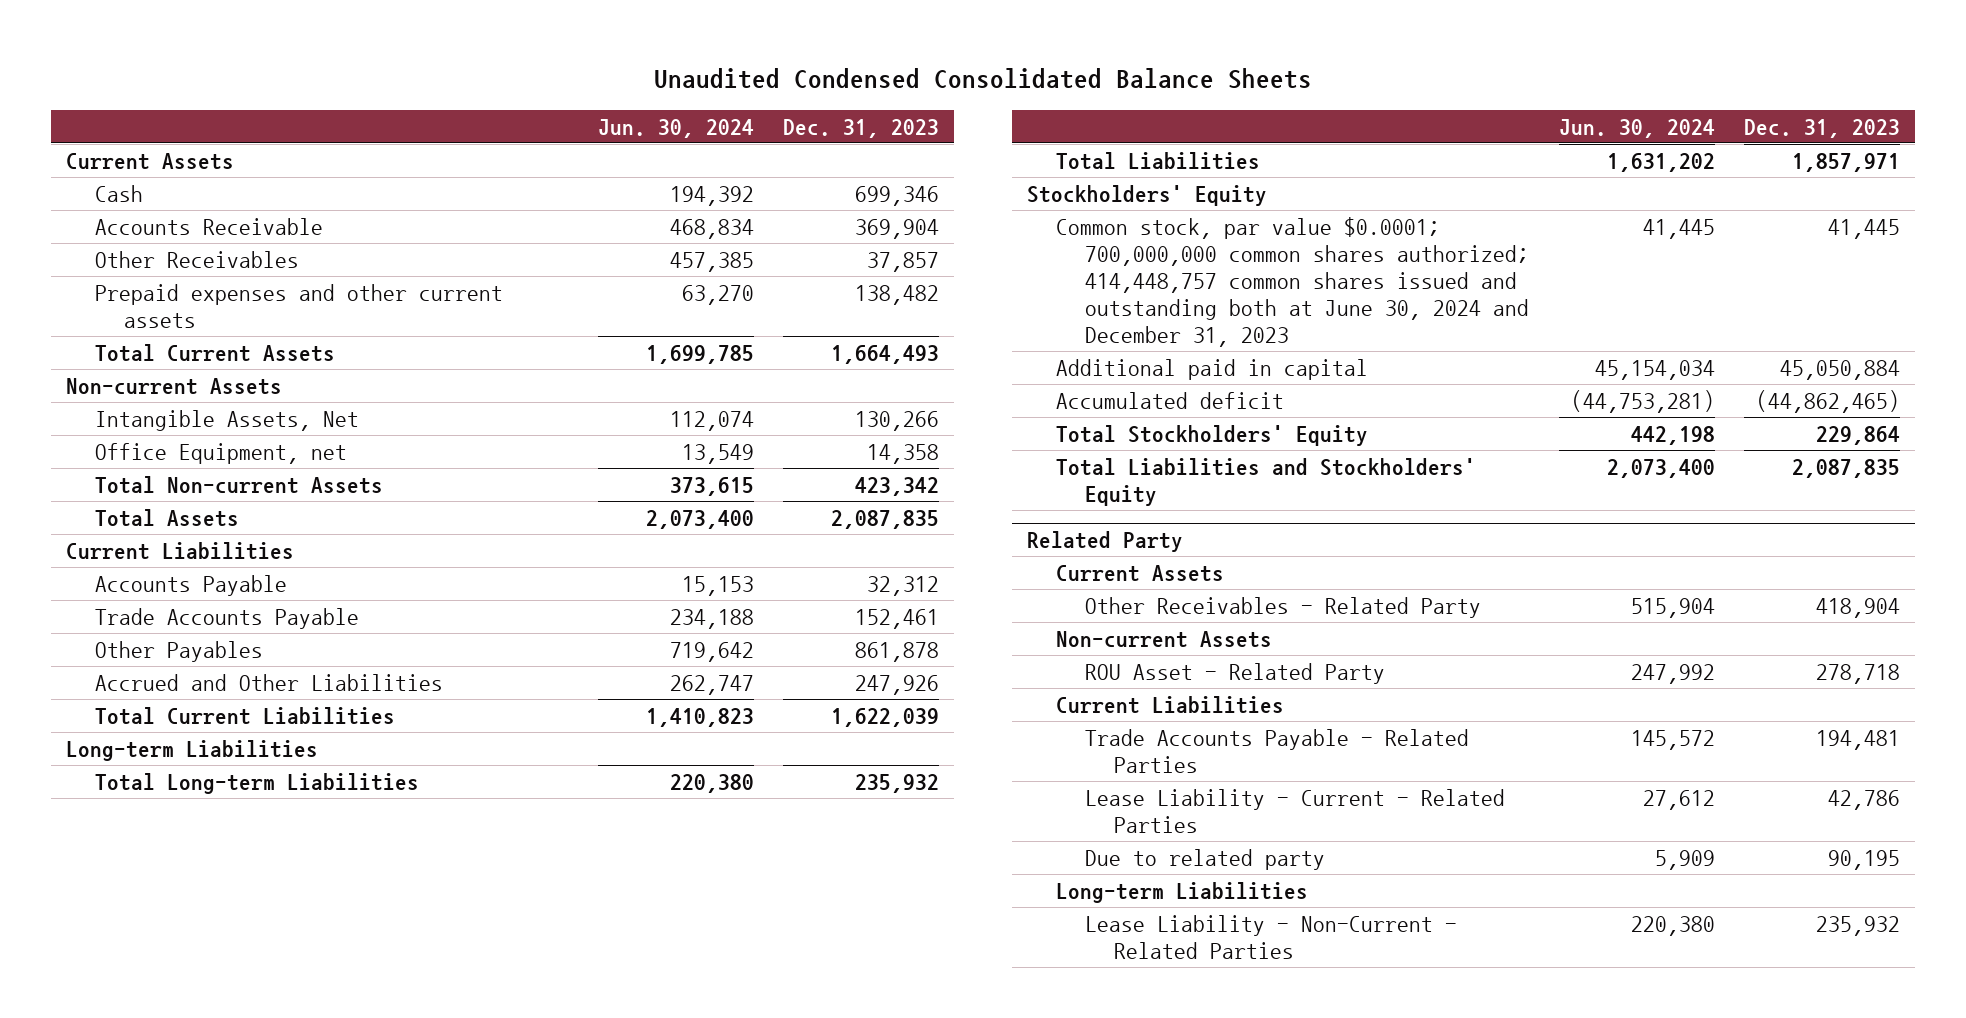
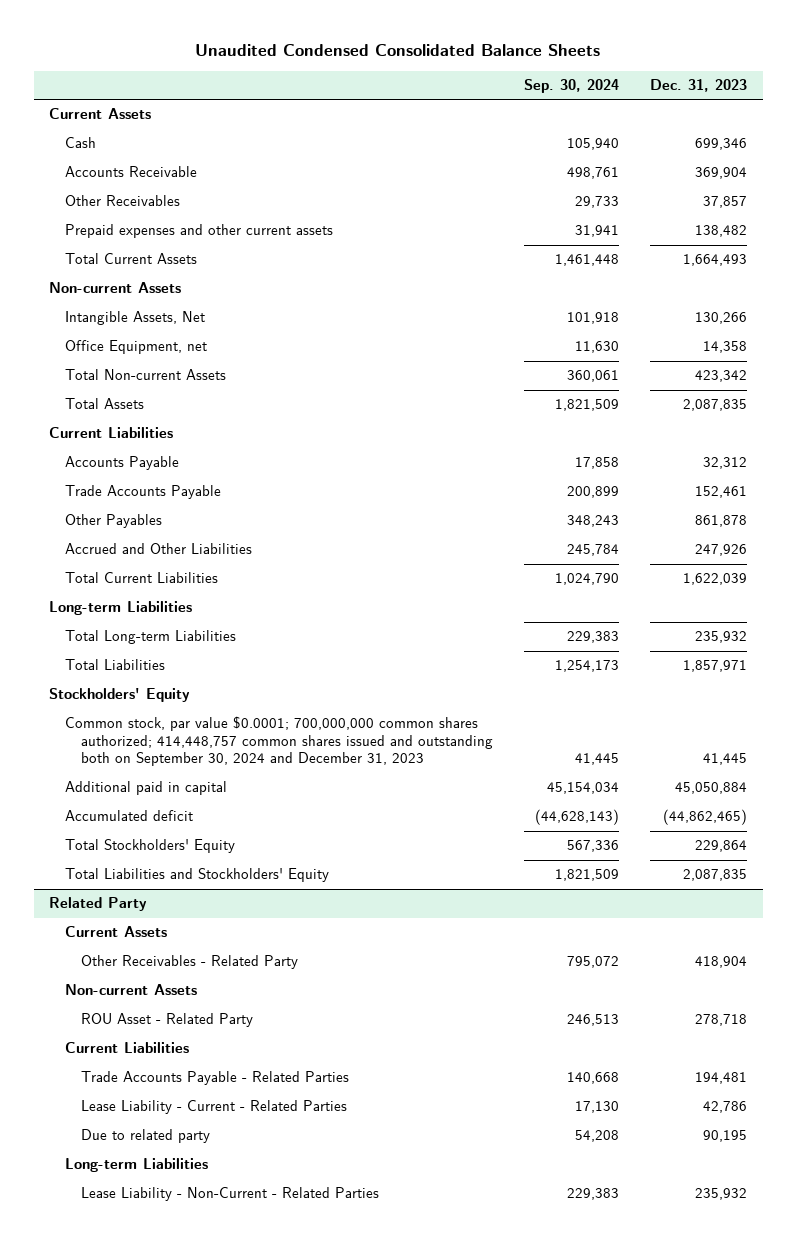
[597,118,754,138] Jun. 30, 2024 -> none
none -> [524,78,620,93] Sep. 30, 2024
[1055,216,1529,347] Common stock, par value $0.0001; 700,000,000 common shares authorized; 414,448,757 common shares issued and outstanding both at June 30, 2024 and December 31, 2023 -> [65,716,493,767] Common stock, par value $0.0001; 700,000,000 common shares authorized; 414,448,757 common shares issued and outstanding both on September 30, 2024 and December 31, 2023

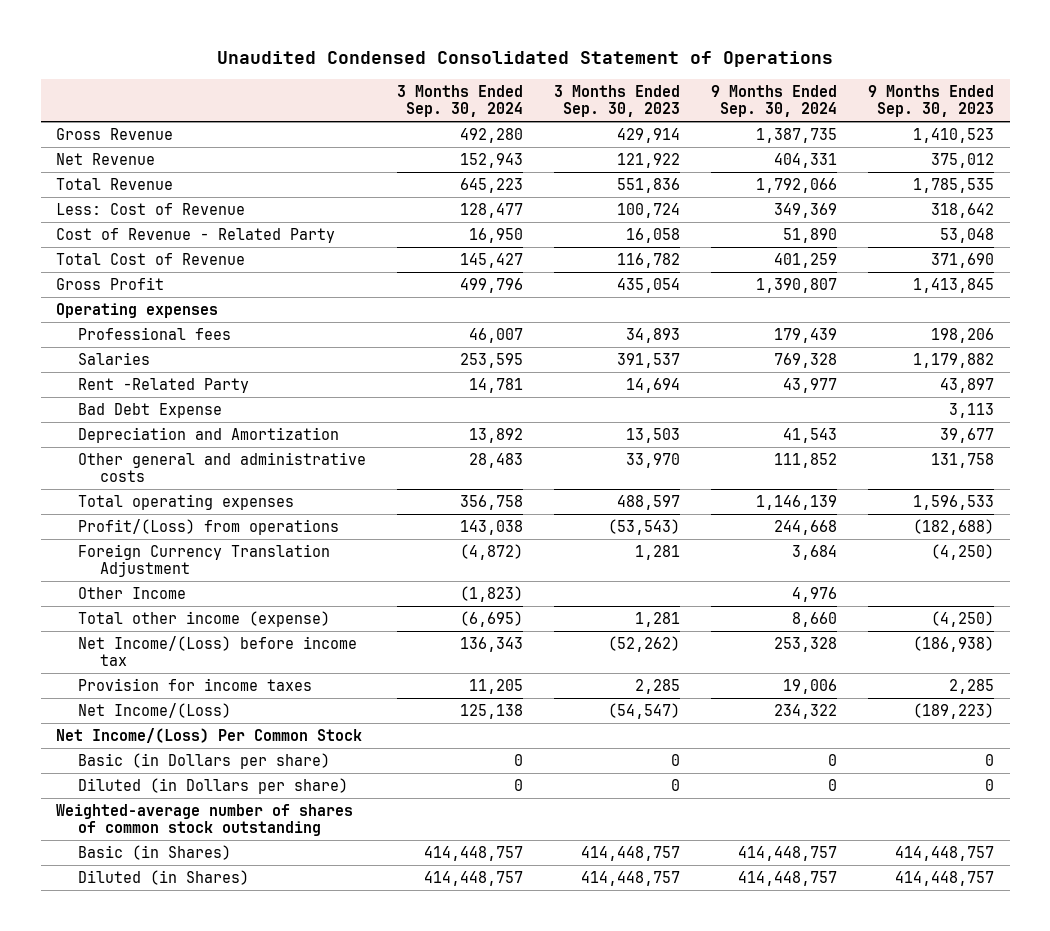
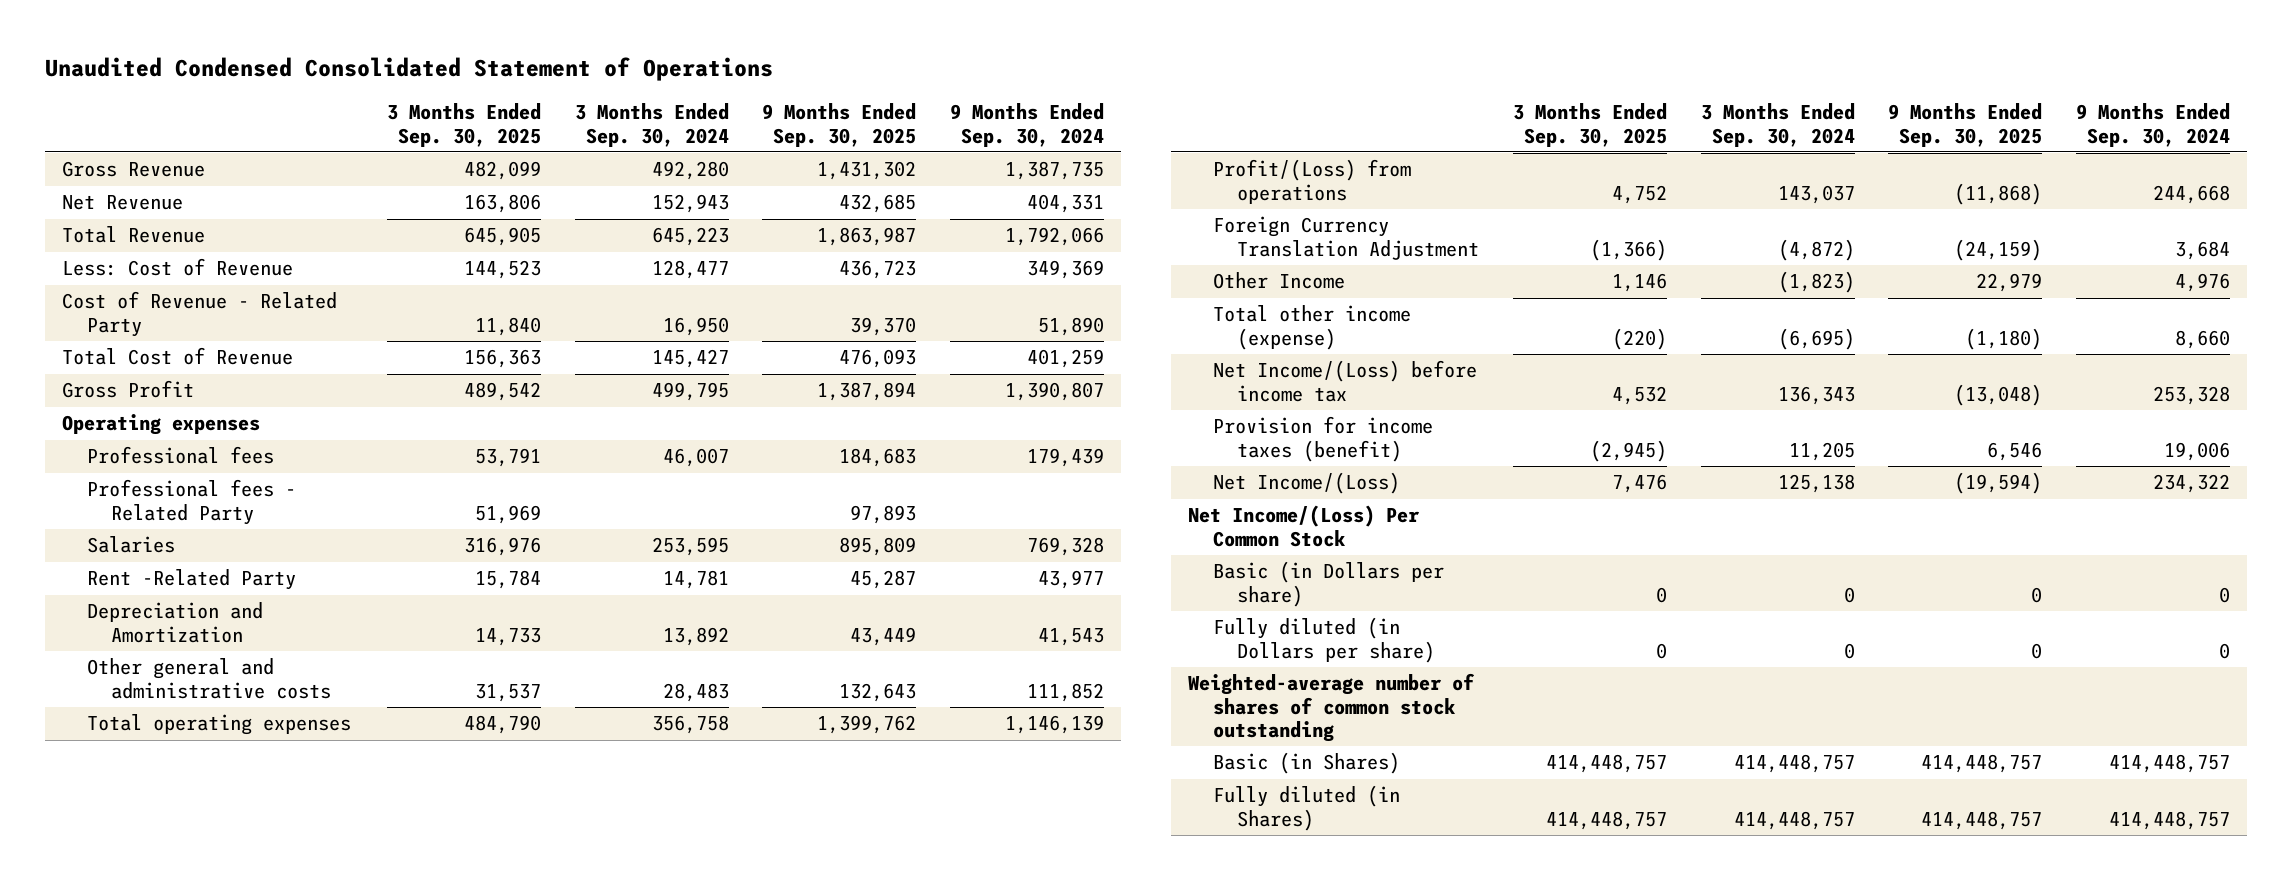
[554,84,681,118] 3 Months Ended Sep. 30, 2023 -> none
[868,84,995,118] 9 Months Ended Sep. 30, 2023 -> none
none -> [387,103,542,147] 3 Months Ended Sep. 30, 2025
none -> [762,103,917,147] 9 Months Ended Sep. 30, 2025
[460,277,524,293] 499,796 -> [651,382,729,402] 499,795
none -> [86,479,296,525] Professional fees - Related Party
[78,402,223,418] Bad Debt Expense -> none
[460,519,524,535] 143,038 -> [1777,184,1855,204] 143,037
[78,677,313,691] Provision for income taxes -> [1212,416,1433,462] Provision for income taxes (benefit)
[78,777,349,794] Diluted (in Dollars per share) -> [1212,617,1436,663] Fully diluted (in Dollars per share)
[78,869,250,885] Diluted (in Shares) -> [1212,785,1400,831] Fully diluted (in Shares)

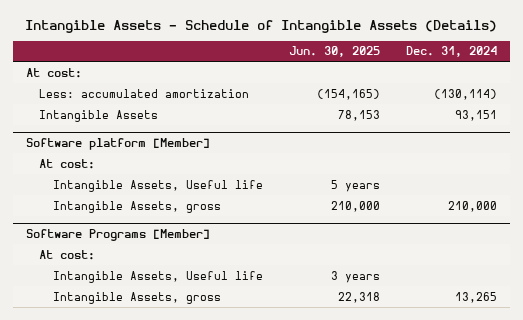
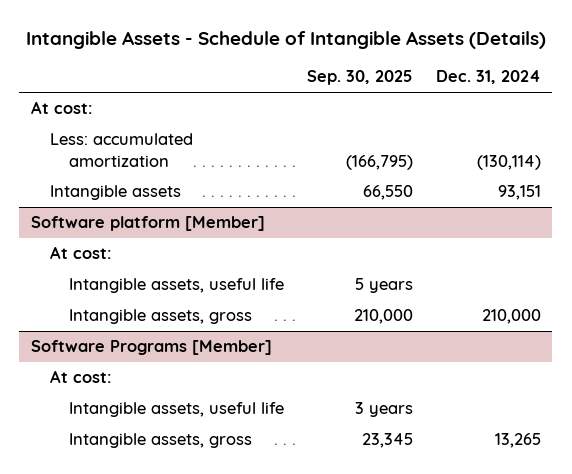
[289,46,381,58] Jun. 30, 2025 -> none
none -> [307,70,414,86] Sep. 30, 2025
[39,109,159,122] Intangible Assets -> [49,185,181,201] Intangible assets
[53,179,264,192] Intangible Assets, Useful life -> [69,278,285,294] Intangible assets, useful life
[53,200,222,213] Intangible Assets, gross -> [69,309,253,325] Intangible assets, gross
[53,270,264,283] Intangible Assets, Useful life -> [69,402,285,418] Intangible assets, useful life
[53,291,222,304] Intangible Assets, gross -> [69,433,253,449] Intangible assets, gross

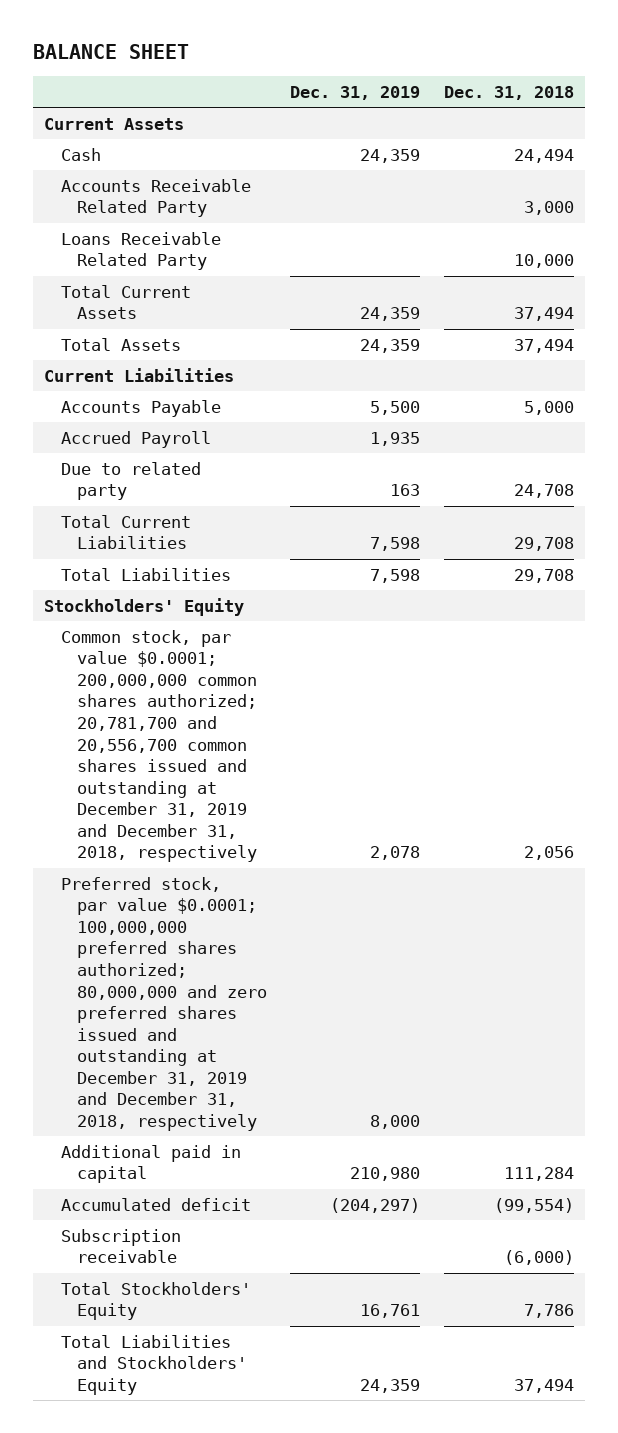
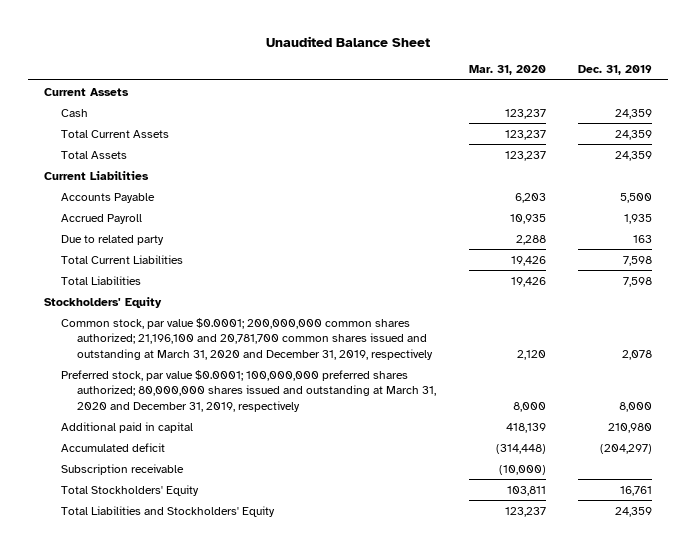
[32,44,189,60] BALANCE SHEET -> [266,35,431,47] Unaudited Balance Sheet
[443,85,574,100] Dec. 31, 2018 -> none
none -> [468,65,546,76] Mar. 31, 2020
[60,178,251,218] Accounts Receivable Related Party -> none
[60,231,221,271] Loans Receivable Related Party -> none
[60,629,257,863] Common stock, par value $0.0001; 200,000,000 common shares authorized; 20,781,700 and 20,556,700 common shares issued and outstanding at December 31, 2019 and December 31, 2018, respectively -> [60,317,434,360] Common stock, par value $0.0001; 200,000,000 common shares authorized; 21,196,100 and 20,781,700 common shares issued and outstanding at March 31, 2020 and December 31, 2019, respectively
[60,876,267,1131] Preferred stock, par value $0.0001; 100,000,000 preferred shares authorized; 80,000,000 and zero preferred shares issued and outstanding at December 31, 2019 and December 31, 2018, respectively -> [60,369,437,412] Preferred stock, par value $0.0001; 100,000,000 preferred shares authorized; 80,000,000 shares issued and outstanding at March 31, 2020 and December 31, 2019, respectively

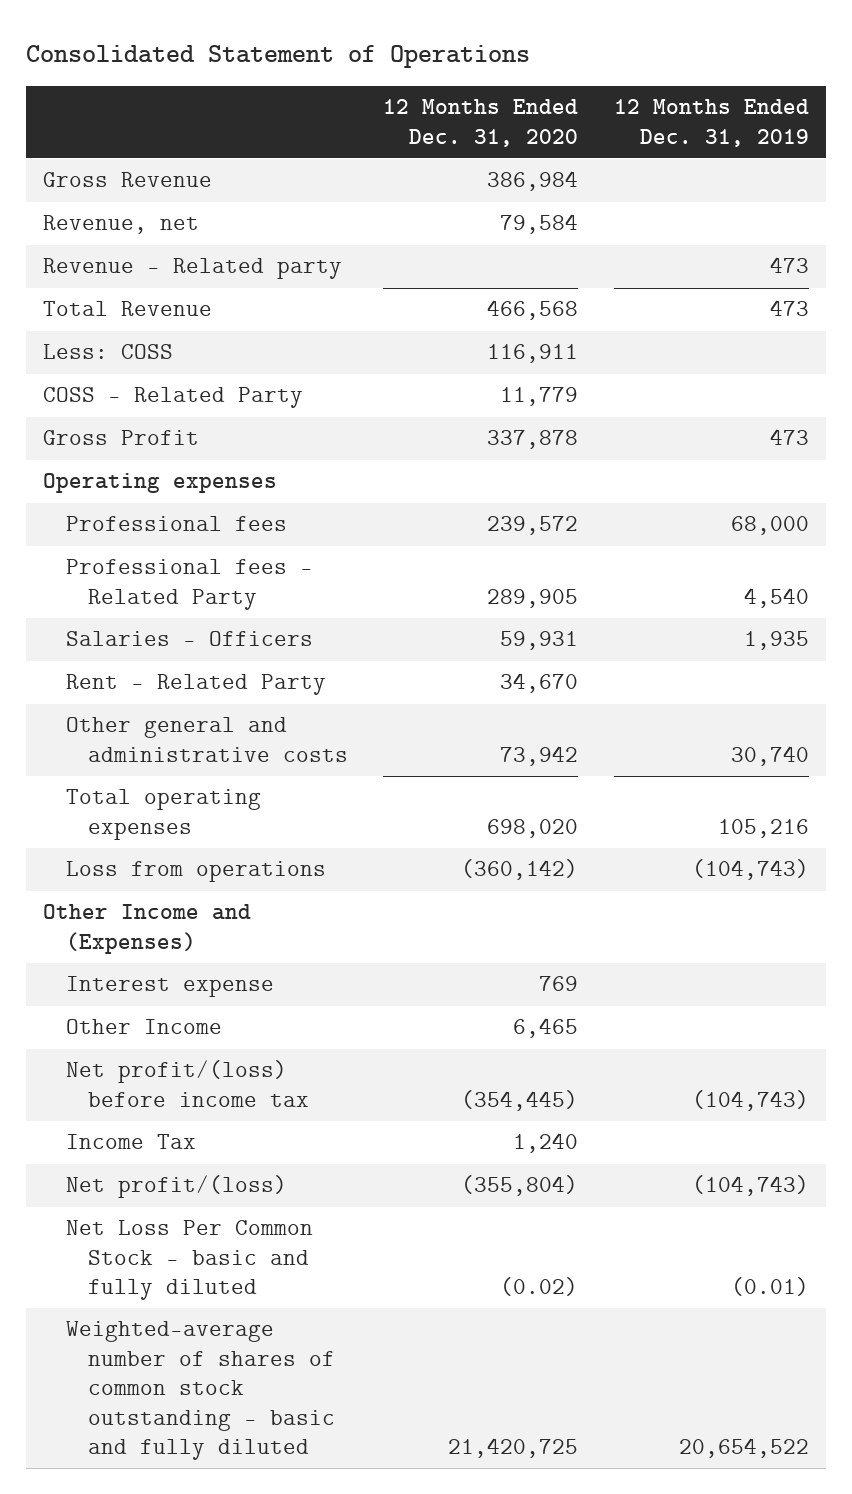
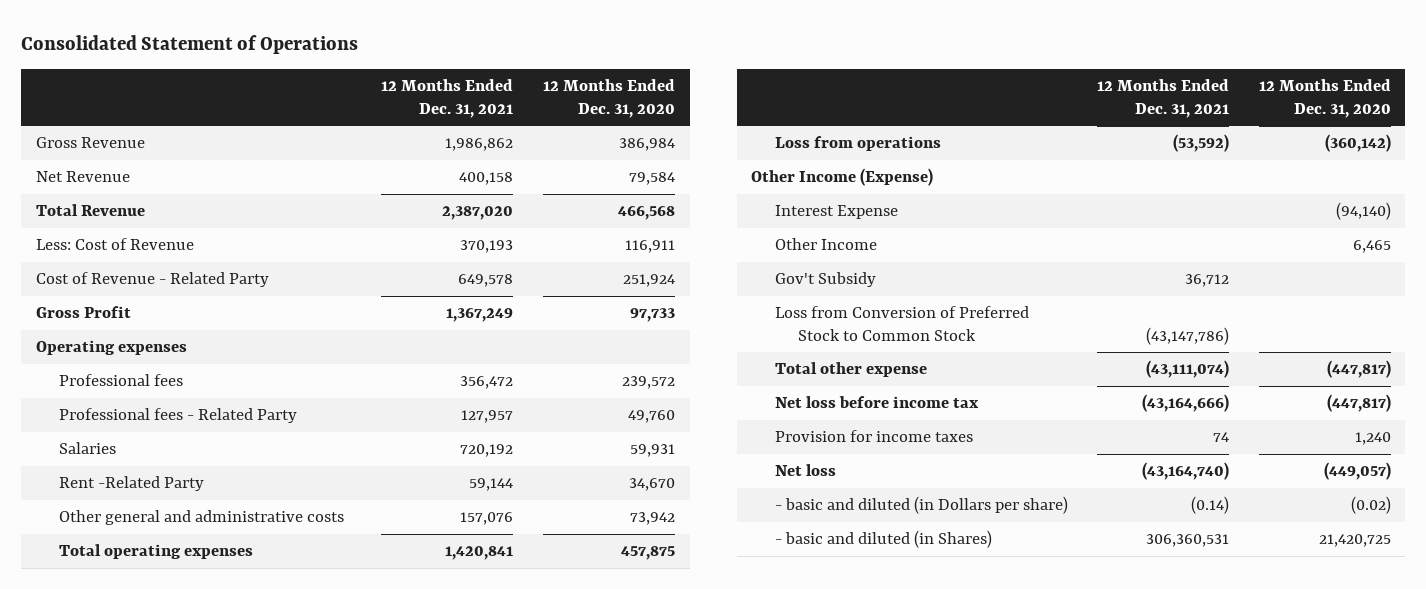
[613,99,809,147] 12 Months Ended Dec. 31, 2019 -> none
none -> [381,79,514,118] 12 Months Ended Dec. 31, 2021
[43,258,343,280] Revenue - Related party -> none
[43,215,200,235] Revenue, net -> [35,171,130,183] Net Revenue
[43,387,304,409] COSS - Related Party -> none
[43,344,174,360] Less: COSS -> [35,238,194,251] Less: Cost of Revenue
none -> [35,272,269,288] Cost of Revenue - Related Party
[487,430,579,450] 337,878 -> [629,308,675,323] 97,733
[487,588,579,608] 289,905 -> [627,410,675,424] 49,760
[65,631,313,647] Salaries - Officers -> [58,442,116,455] Salaries
[65,674,326,696] Rent - Related Party -> [58,476,204,492] Rent -Related Party
[487,818,579,838] 698,020 -> [620,546,675,561] 457,875
[43,904,252,954] Other Income and (Expenses) -> [751,168,934,187] Other Income (Expense)
[65,976,274,998] Interest expense -> [774,205,898,220] Interest Expense
[539,976,579,992] 769 -> [1335,202,1391,221] (94,140)
none -> [774,272,876,288] Gov't Subsidy
none -> [774,306,1029,341] Loss from Conversion of Preferred Stock to Common Stock
none -> [774,362,927,378] Total other expense
[65,1060,310,1107] Net profit/(loss) before income tax -> [774,396,979,409] Net loss before income tax
[461,1089,579,1111] (354,445) -> [1326,394,1391,413] (447,817)
[65,1134,196,1150] Income Tax -> [774,430,973,443] Provision for income taxes
[65,1175,287,1199] Net profit/(loss) -> [774,464,836,477] Net loss
[461,1175,579,1197] (355,804) -> [1323,462,1391,481] (449,057)
[65,1220,313,1301] Net Loss Per Common Stock - basic and fully diluted -> [774,496,1068,515] - basic and diluted (in Dollars per share)
[65,1321,336,1461] Weighted-average number of shares of common stock outstanding - basic and fully diluted -> [774,530,992,549] - basic and diluted (in Shares)

